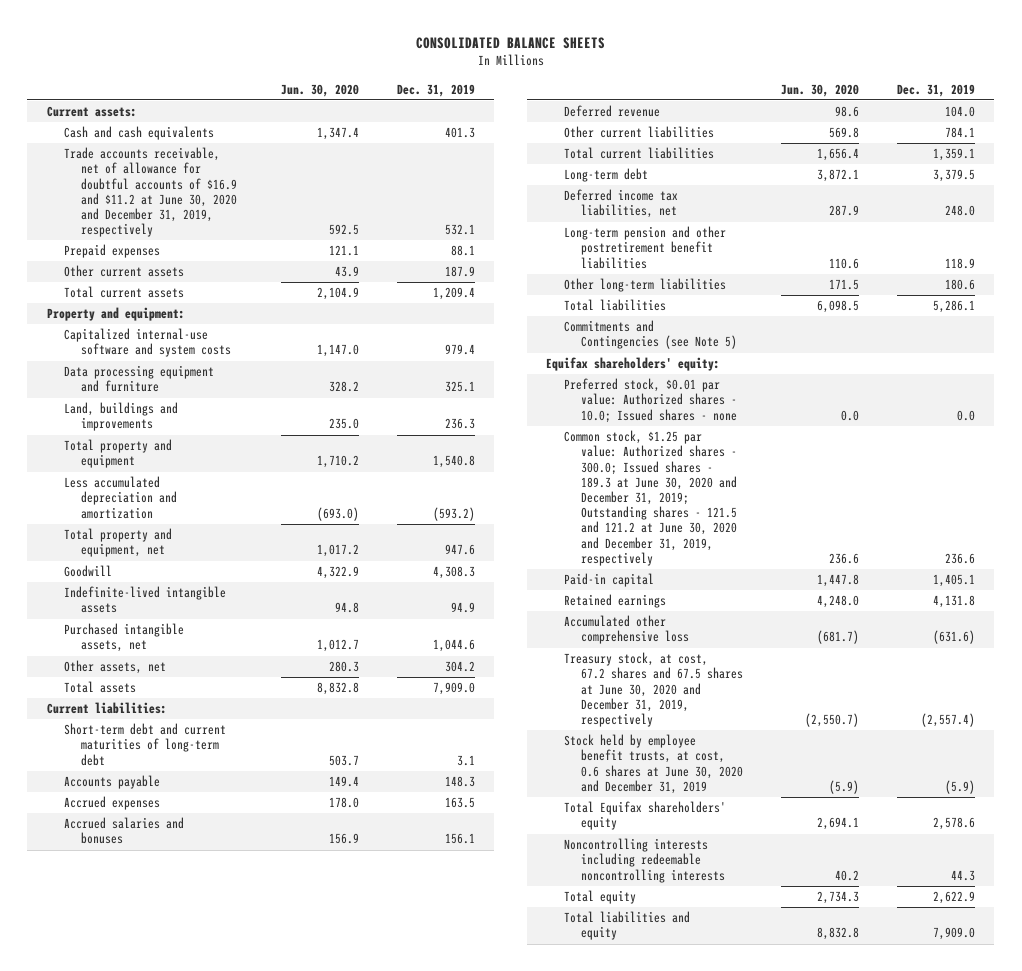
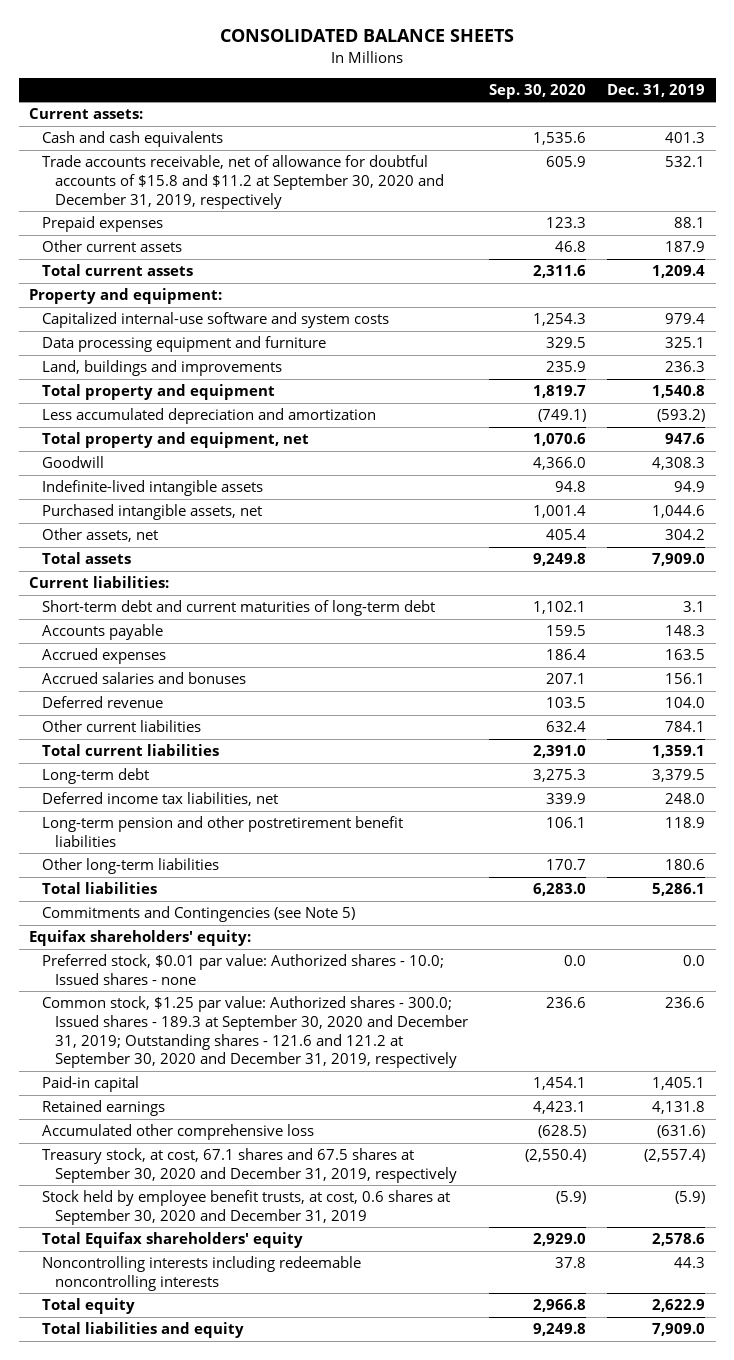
[281,83,360,97] Jun. 30, 2020 -> none
none -> [489,83,587,99] Sep. 30, 2020
[63,147,237,238] Trade accounts receivable, net of allowance for doubtful accounts of $16.9 and $11.2 at June 30, 2020 and December 31, 2019, respectively -> [42,155,445,209] Trade accounts receivable, net of allowance for doubtful accounts of $15.8 and $11.2 at September 30, 2020 and December 31, 2019, respectively
[563,430,737,566] Common stock, $1.25 par value: Authorized shares - 300.0; Issued shares - 189.3 at June 30, 2020 and December 31, 2019; Outstanding shares - 121.5 and 121.2 at June 30, 2020 and December 31, 2019, respectively -> [42,996,469,1069] Common stock, $1.25 par value: Authorized shares - 300.0; Issued shares - 189.3 at September 30, 2020 and December 31, 2019; Outstanding shares - 121.6 and 121.2 at September 30, 2020 and December 31, 2019, respectively
[563,652,743,728] Treasury stock, at cost, 67.2 shares and 67.5 shares at June 30, 2020 and December 31, 2019, respectively -> [42,1148,458,1183] Treasury stock, at cost, 67.1 shares and 67.5 shares at September 30, 2020 and December 31, 2019, respectively
[563,734,743,794] Stock held by employee benefit trusts, at cost, 0.6 shares at June 30, 2020 and December 31, 2019 -> [42,1190,451,1225] Stock held by employee benefit trusts, at cost, 0.6 shares at September 30, 2020 and December 31, 2019

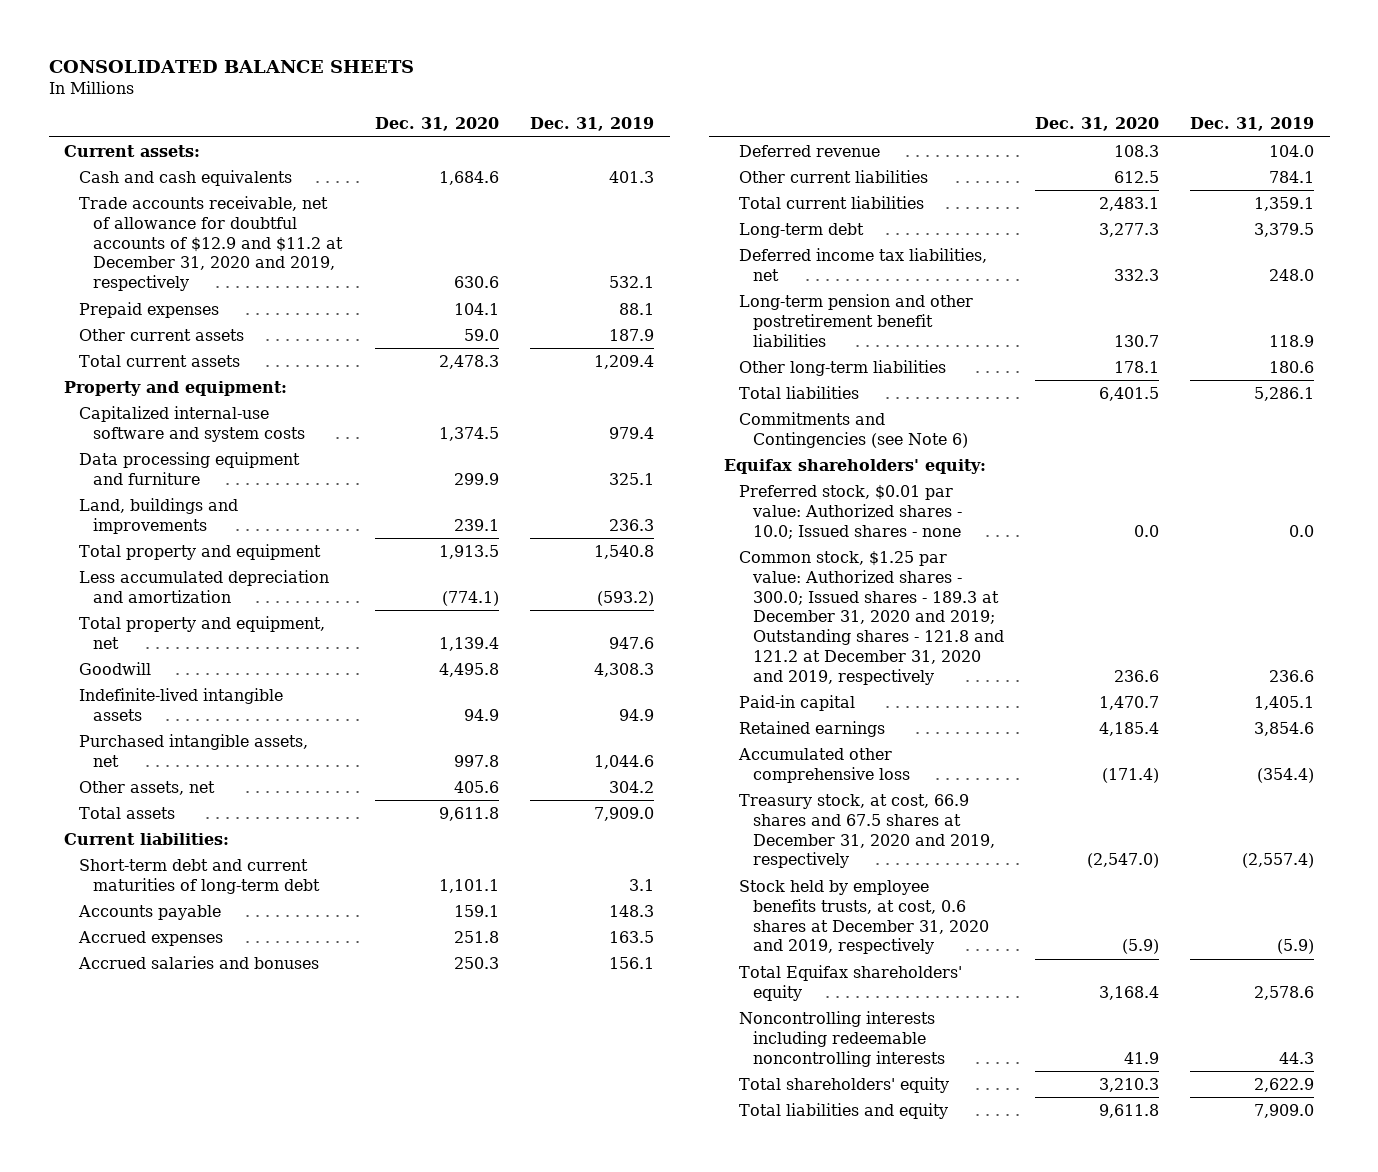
[489,83,587,99] Sep. 30, 2020 -> none
none -> [375,117,500,132] Dec. 31, 2020
[42,155,445,209] Trade accounts receivable, net of allowance for doubtful accounts of $15.8 and $11.2 at September 30, 2020 and December 31, 2019, respectively -> [78,195,344,292] Trade accounts receivable, net of allowance for doubtful accounts of $12.9 and $11.2 at December 31, 2020 and 2019, respectively
[42,906,356,923] Commitments and Contingencies (see Note 5) -> [738,411,969,448] Commitments and Contingencies (see Note 6)
[42,996,469,1069] Common stock, $1.25 par value: Authorized shares - 300.0; Issued shares - 189.3 at September 30, 2020 and December 31, 2019; Outstanding shares - 121.6 and 121.2 at September 30, 2020 and December 31, 2019, respectively -> [738,550,1005,686] Common stock, $1.25 par value: Authorized shares - 300.0; Issued shares - 189.3 at December 31, 2020 and 2019; Outstanding shares - 121.8 and 121.2 at December 31, 2020 and 2019, respectively
[652,1101,706,1115] 4,131.8 -> [1254,721,1315,736] 3,854.6
[657,1125,706,1139] (631.6) -> [1257,767,1315,783] (354.4)
[42,1148,458,1183] Treasury stock, at cost, 67.1 shares and 67.5 shares at September 30, 2020 and December 31, 2019, respectively -> [738,793,996,869] Treasury stock, at cost, 66.9 shares and 67.5 shares at December 31, 2020 and 2019, respectively
[42,1190,451,1225] Stock held by employee benefit trusts, at cost, 0.6 shares at September 30, 2020 and December 31, 2019 -> [738,879,990,955] Stock held by employee benefits trusts, at cost, 0.6 shares at December 31, 2020 and 2019, respectively
[42,1298,136,1315] Total equity -> [738,1076,949,1093] Total shareholders' equity

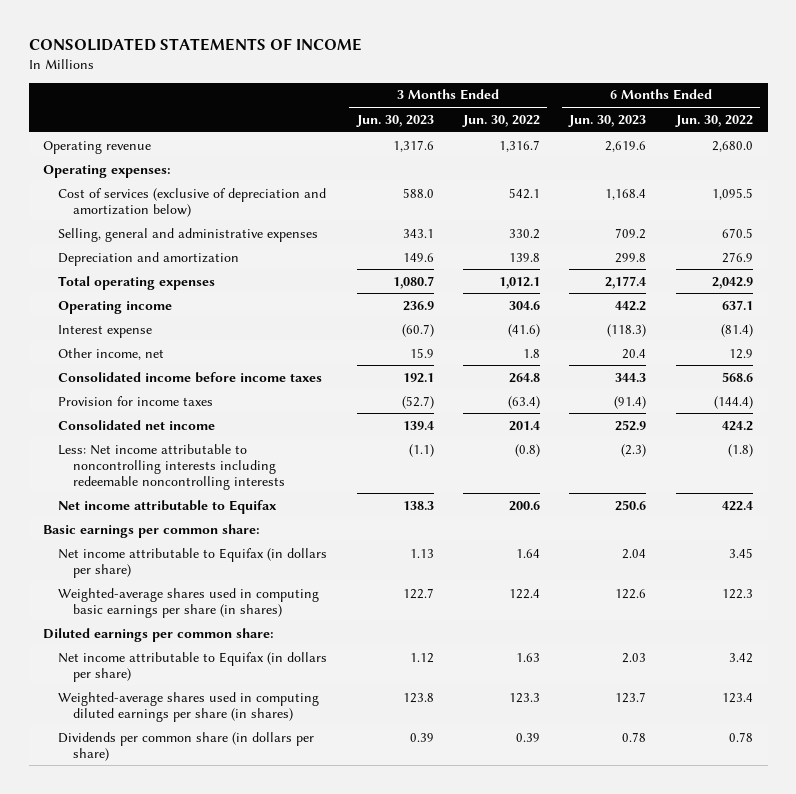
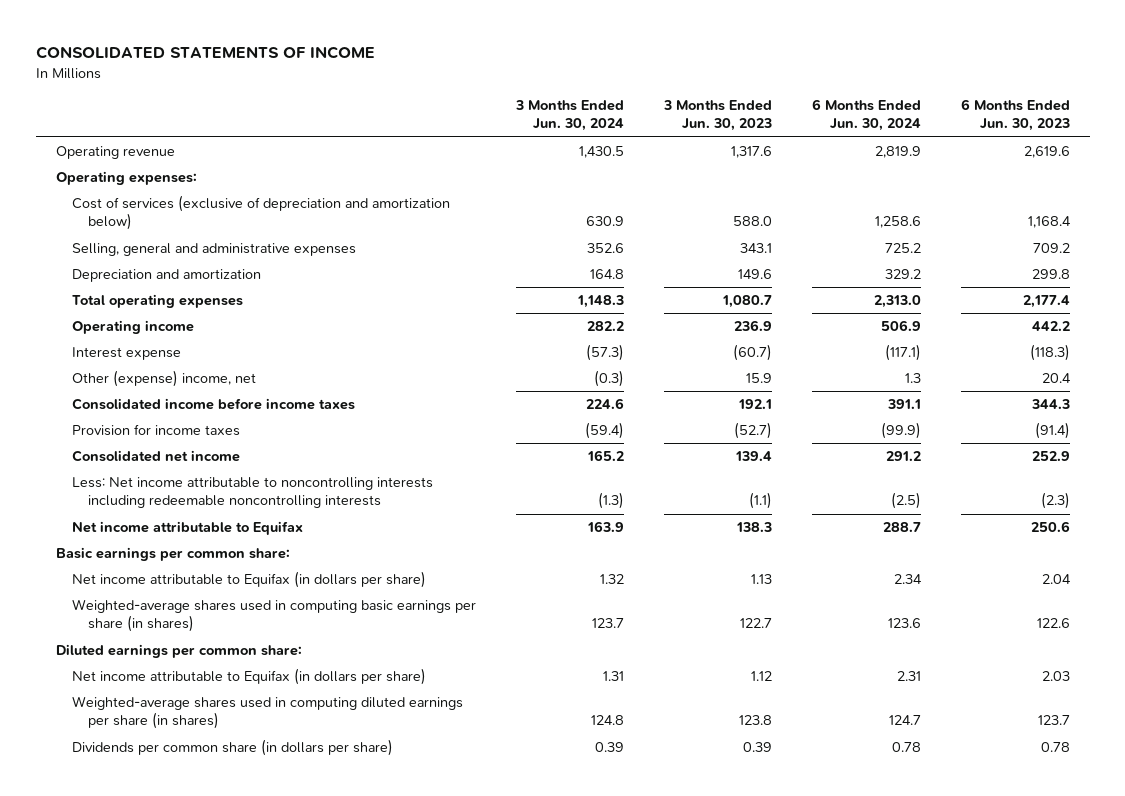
[462,114,541,127] Jun. 30, 2022 -> none
[674,114,753,127] Jun. 30, 2022 -> none
none -> [514,100,624,132] 3 Months Ended Jun. 30, 2024
none -> [811,99,921,132] 6 Months Ended Jun. 30, 2024
[58,347,165,360] Other income, net -> [71,370,256,388] Other (expense) income, net

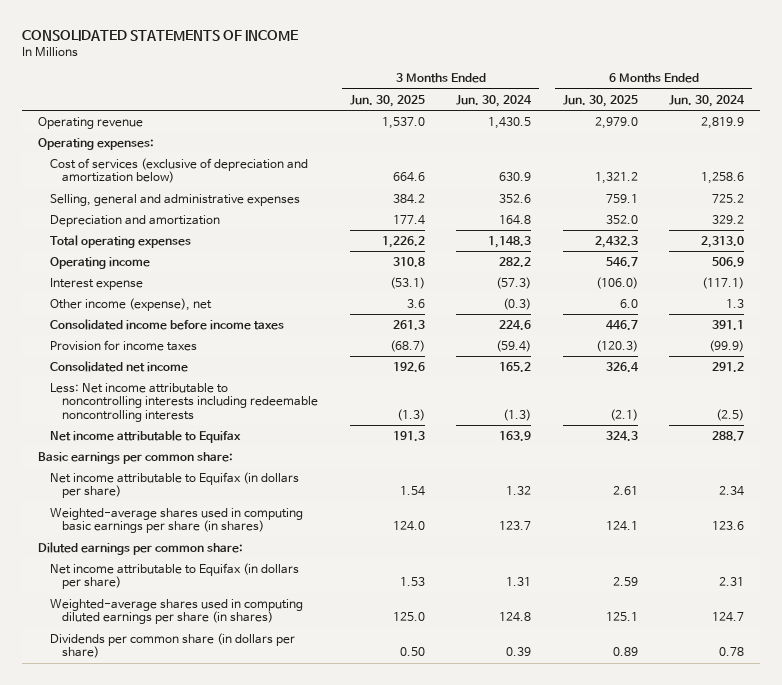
[662,100,772,132] 3 Months Ended Jun. 30, 2023 -> none
[960,99,1070,132] 6 Months Ended Jun. 30, 2023 -> none
none -> [349,94,425,107] Jun. 30, 2025
none -> [562,94,638,107] Jun. 30, 2025
[71,370,256,388] Other (expense) income, net -> [50,297,213,311] Other income (expense), net

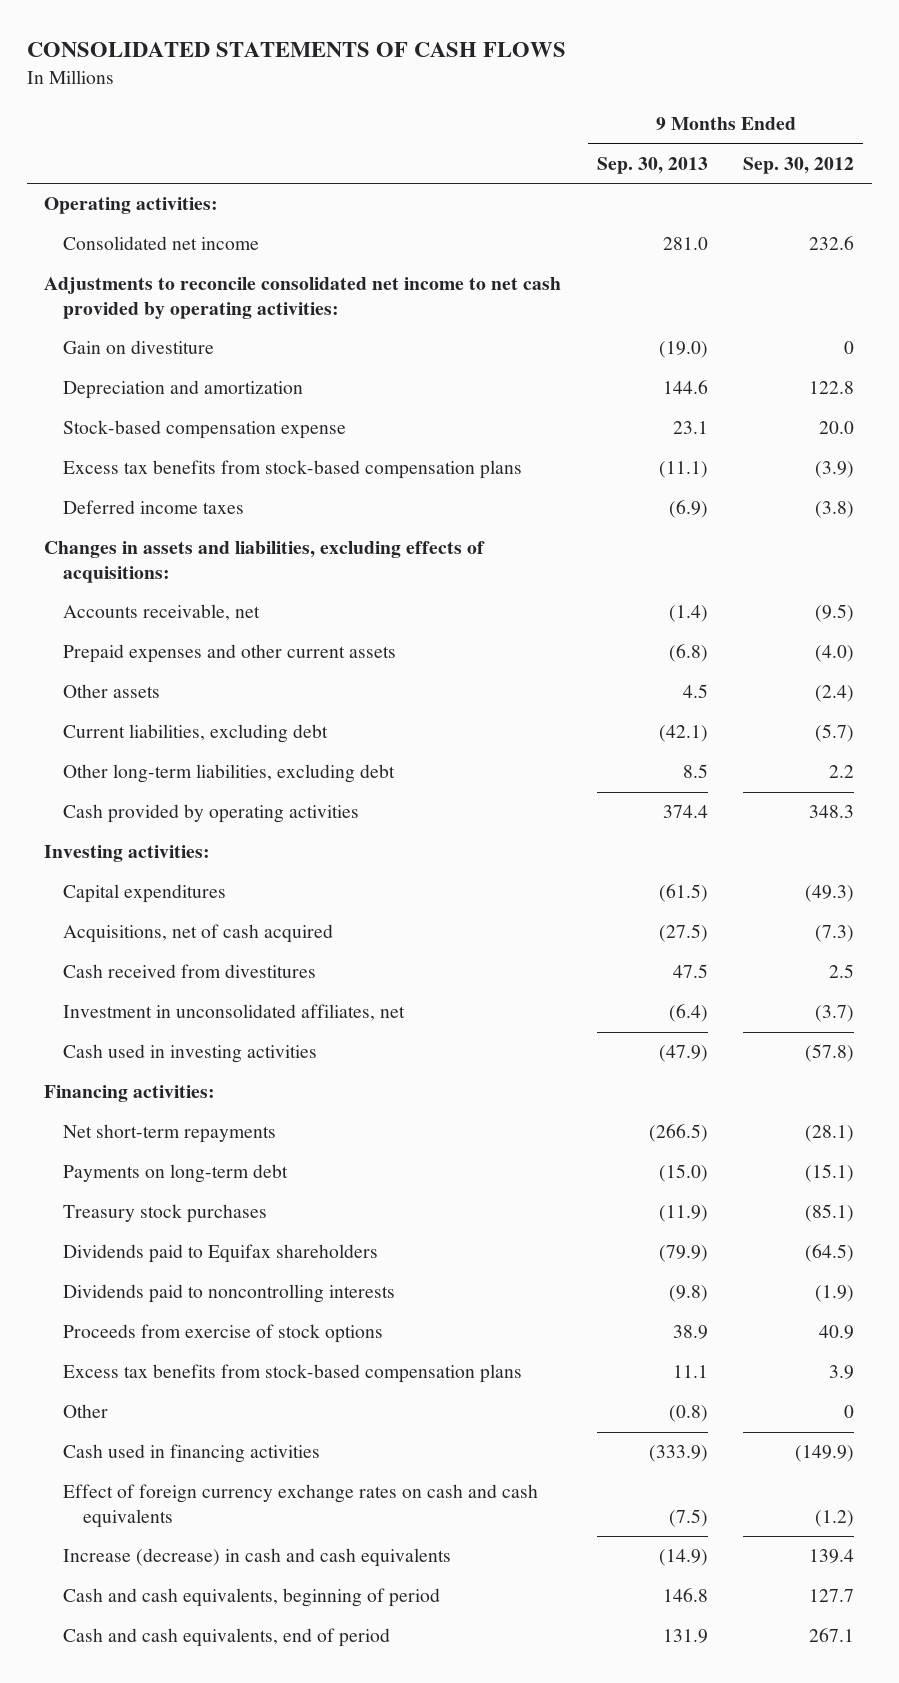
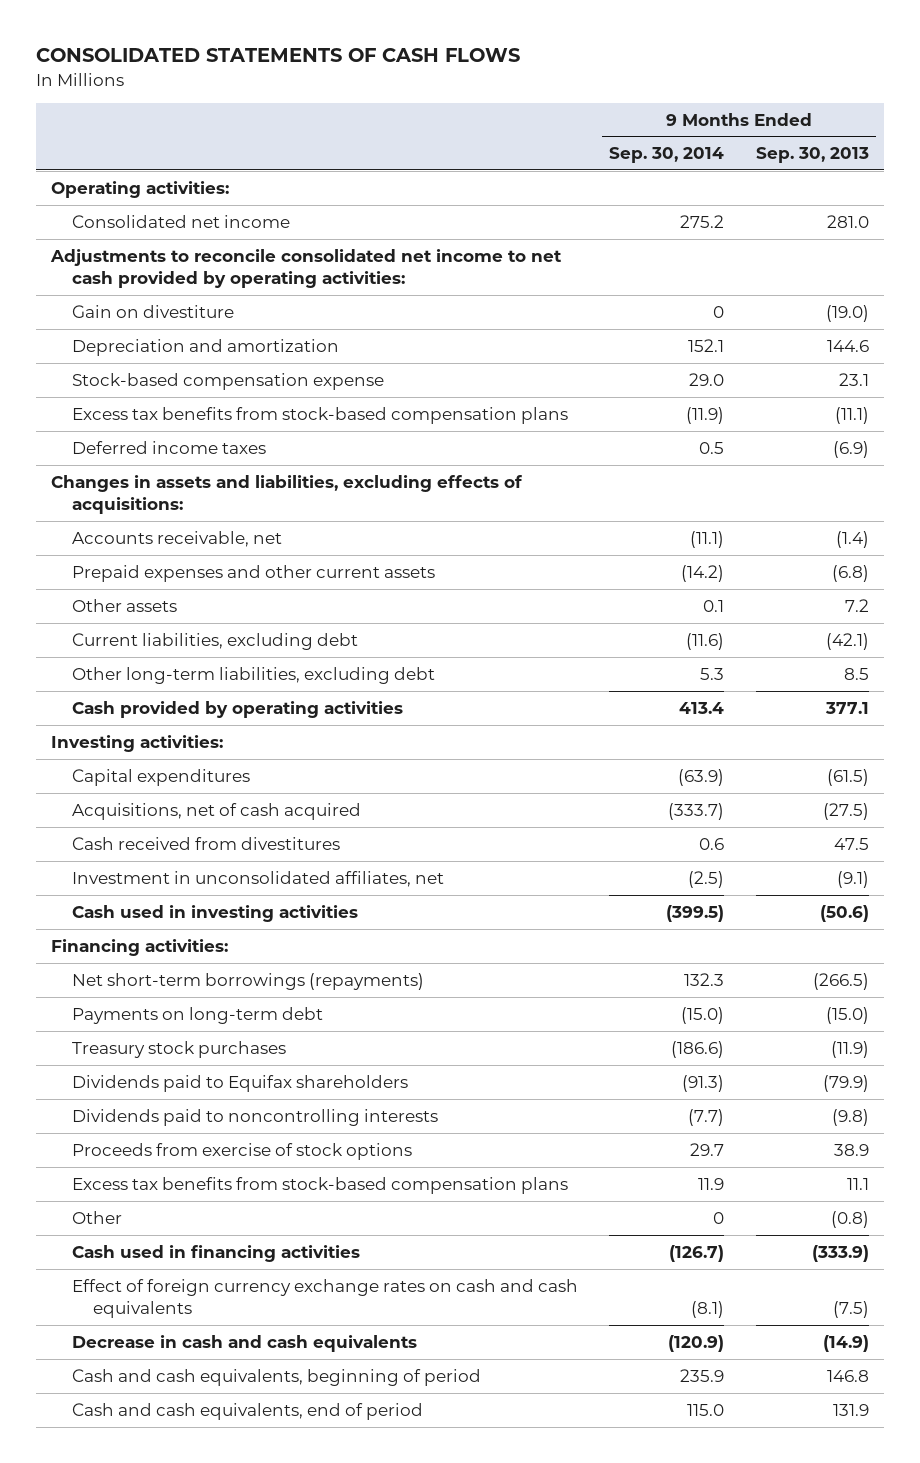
[743,156,855,174] Sep. 30, 2012 -> none
none -> [609,147,725,164] Sep. 30, 2014
[682,684,708,699] 4.5 -> [844,598,869,612] 7.2
[662,805,708,819] 374.4 -> [824,701,869,714] 377.1
[668,1004,708,1023] (6.4) -> [836,870,869,888] (9.1)
[658,1045,708,1063] (47.9) -> [819,904,869,922] (50.6)
[63,1124,277,1144] Net short-term repayments -> [72,972,425,990] Net short-term borrowings (repayments)
[63,1548,452,1568] Increase (decrease) in cash and cash equivalents -> [72,1334,418,1352] Decrease in cash and cash equivalents

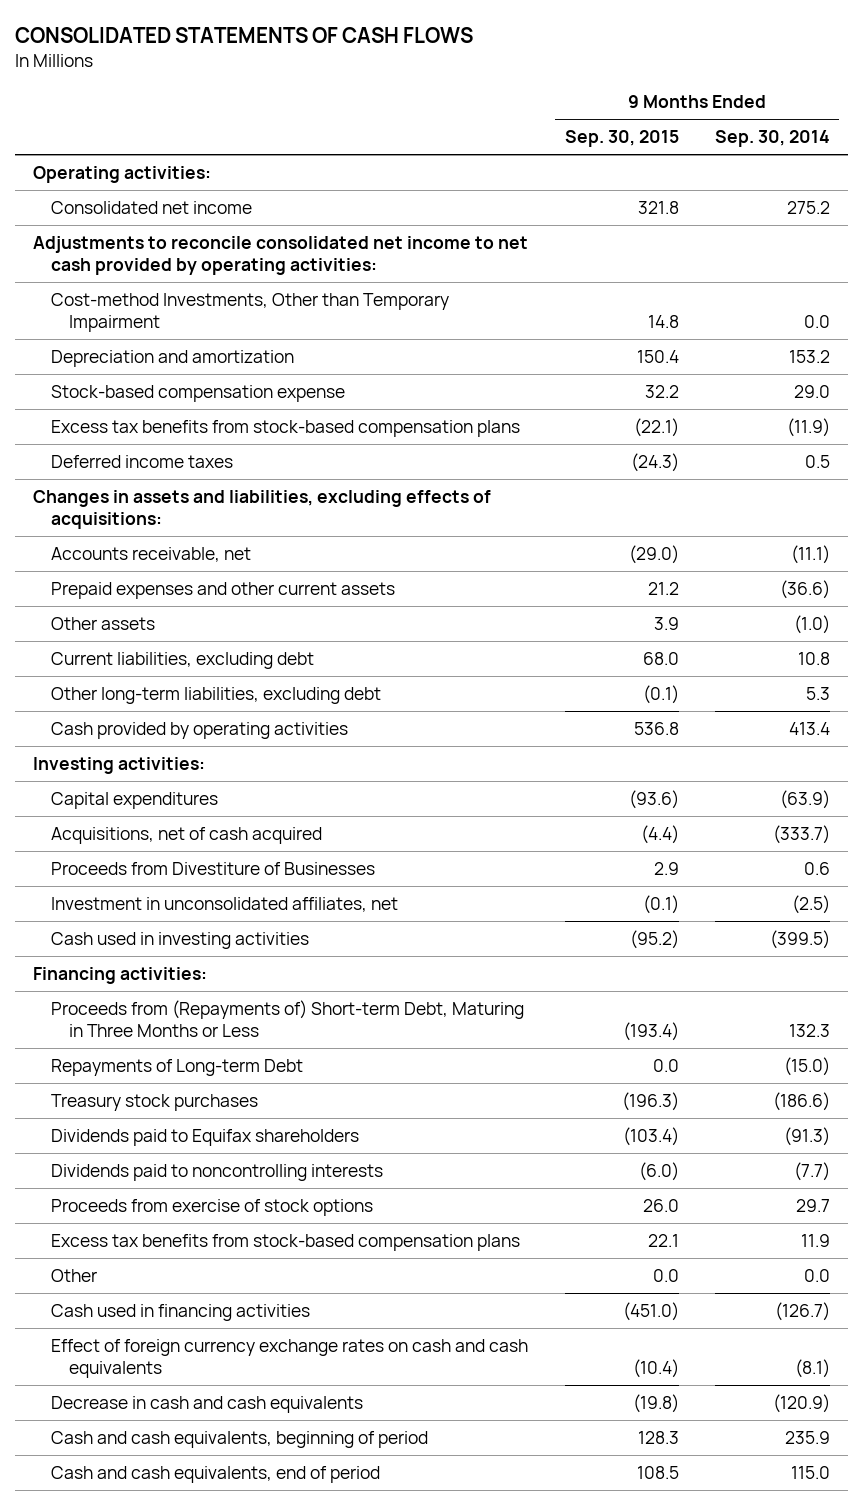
[755,147,869,164] Sep. 30, 2013 -> none
none -> [564,130,679,148] Sep. 30, 2015
[72,304,235,318] Gain on divestiture -> none
none -> [51,292,450,333] Cost-method Investments, Other than Temporary Impairment
[688,338,725,352] 152.1 -> [788,349,830,363] 153.2
[681,564,725,582] (14.2) -> [779,579,830,599] (36.6)
[703,599,725,612] 0.1 -> [793,614,830,634] (1.0)
[686,632,725,650] (11.6) -> [797,651,830,665] 10.8
[72,836,341,850] Cash received from divestitures -> [51,861,376,875] Proceeds from Divestiture of Businesses
[72,972,425,990] Net short-term borrowings (repayments) -> [51,999,525,1038] Proceeds from (Repayments of) Short-term Debt, Maturing in Three Months or Less
[72,1006,324,1024] Payments on long-term debt -> [51,1058,304,1076] Repayments of Long-term Debt
[713,1211,725,1224] 0 -> [803,1268,830,1282] 0.0

